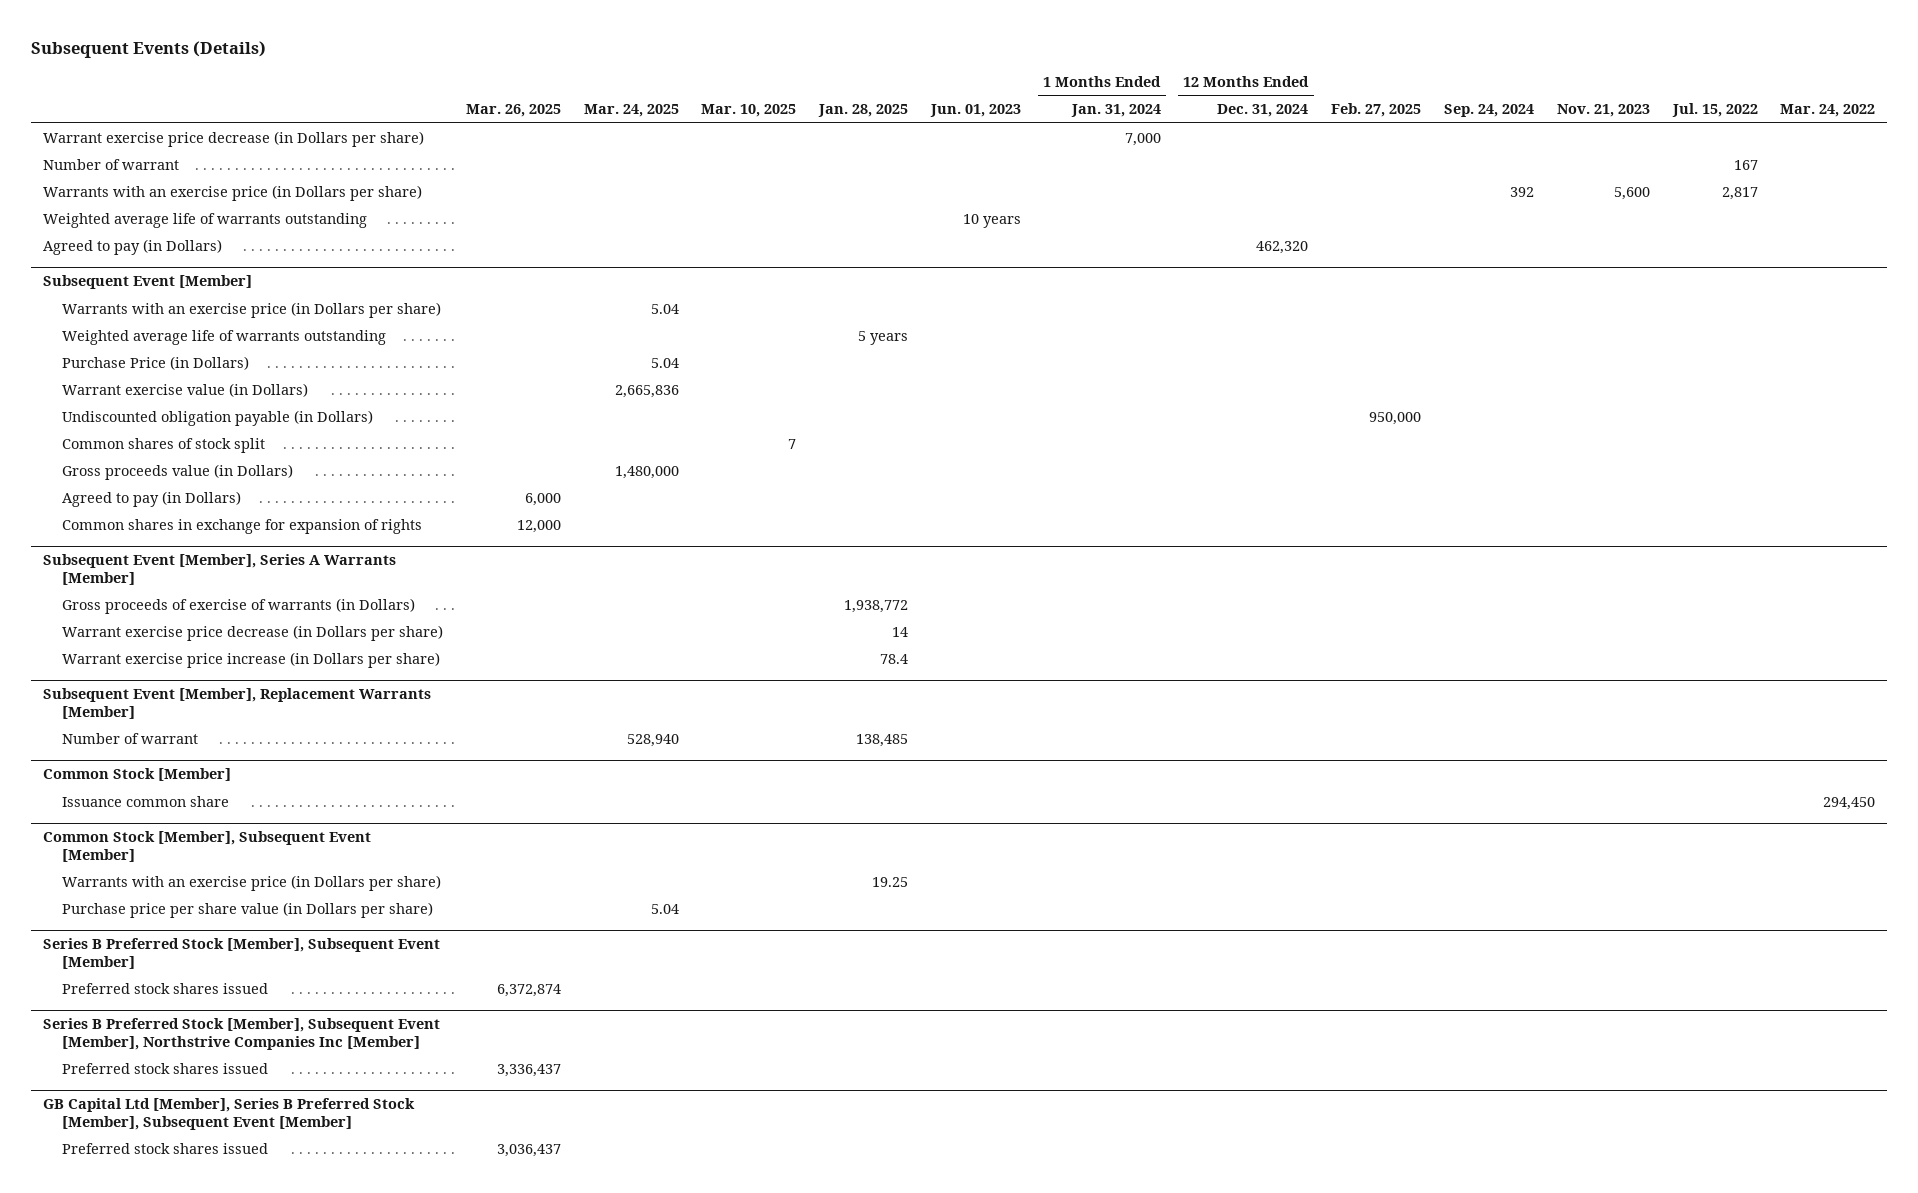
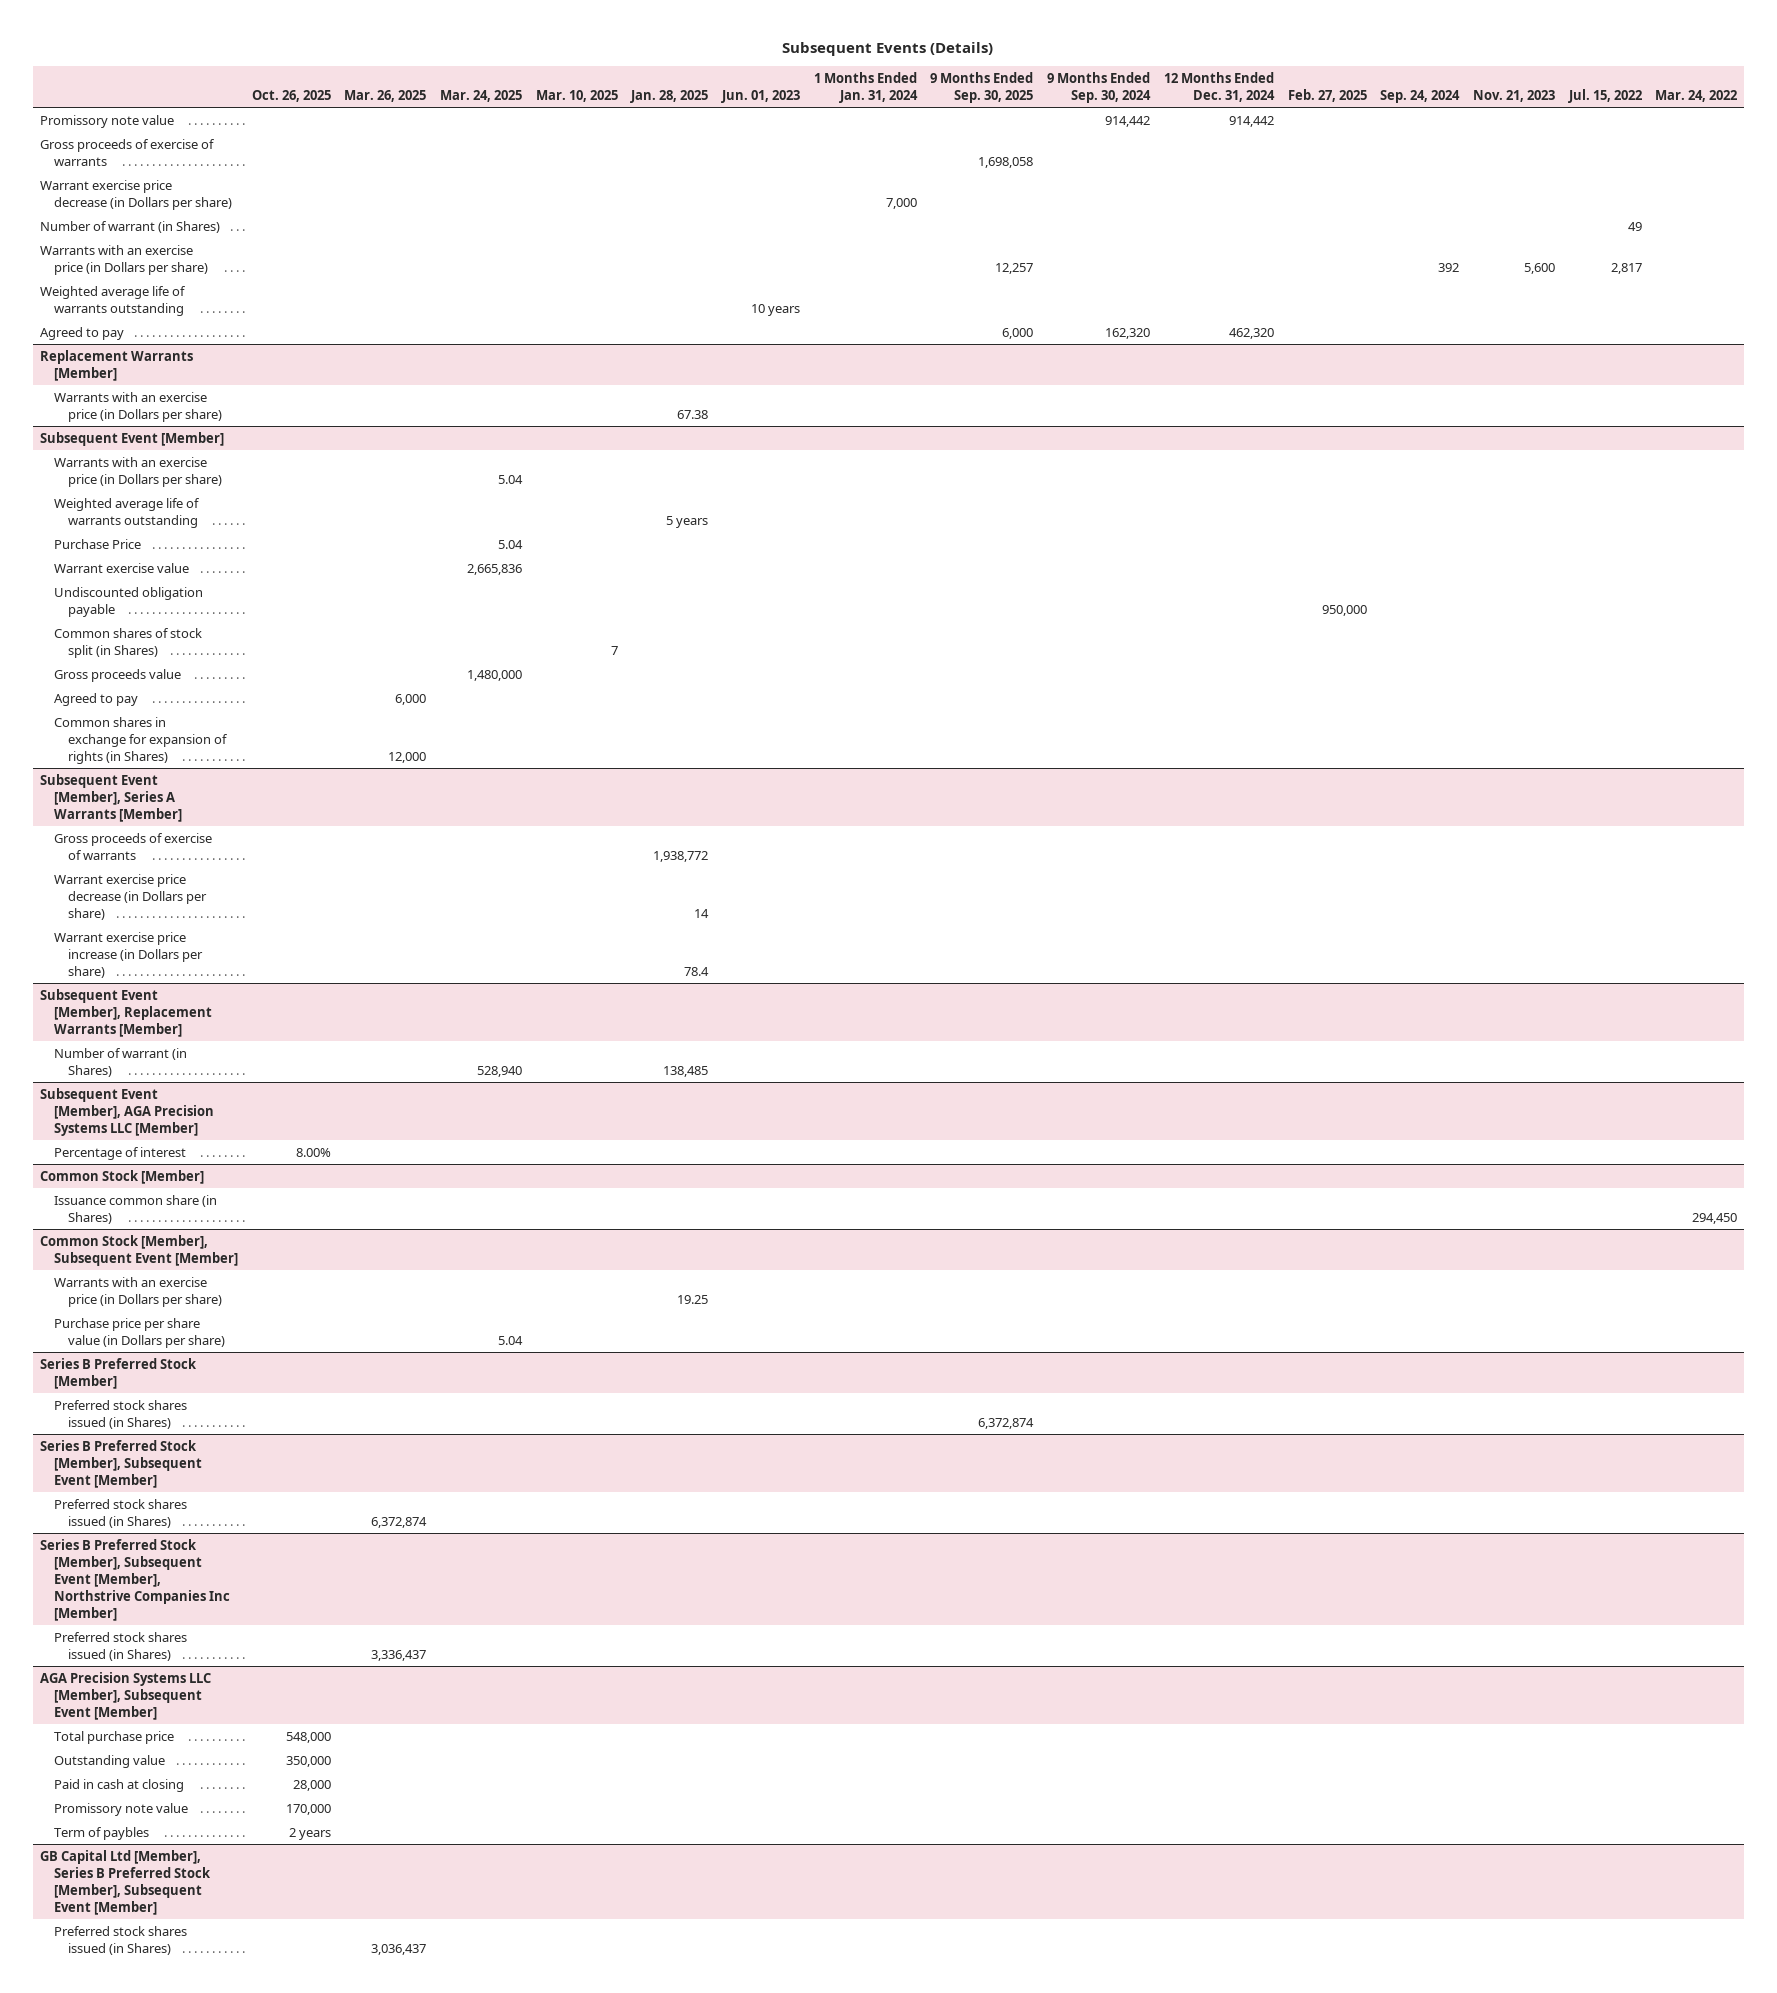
none -> [251,90,331,103] Oct. 26, 2025
none -> [930,71,1034,104] 9 Months Ended Sep. 30, 2025
none -> [1047,71,1152,104] 9 Months Ended Sep. 30, 2024
none -> [39,114,174,128] Promissory note value
none -> [39,138,215,166] Gross proceeds of exercise of warrants
[42,158,179,170] Number of warrant -> [39,220,220,233] Number of warrant (in Shares)
[1733,159,1758,170] 167 -> [1627,221,1642,231] 49
[42,238,222,255] Agreed to pay (in Dollars) -> [39,326,124,340] Agreed to pay
none -> [39,349,193,381] Replacement Warrants [Member]
none -> [53,391,223,422] Warrants with an exercise price (in Dollars per share)
[62,355,250,370] Purchase Price (in Dollars) -> [53,538,141,549] Purchase Price
[62,382,309,397] Warrant exercise value (in Dollars) -> [53,562,189,573] Warrant exercise value
[62,409,374,426] Undiscounted obligation payable (in Dollars) -> [53,586,203,617] Undiscounted obligation payable
[62,437,266,453] Common shares of stock split -> [53,627,202,658] Common shares of stock split (in Shares)
[62,463,294,480] Gross proceeds value (in Dollars) -> [53,668,181,682] Gross proceeds value
[62,490,242,507] Agreed to pay (in Dollars) -> [53,692,138,706] Agreed to pay
[62,518,423,534] Common shares in exchange for expansion of rights -> [53,716,229,764] Common shares in exchange for expansion of rights (in Shares)
[62,597,416,614] Gross proceeds of exercise of warrants (in Dollars) -> [53,832,212,860] Gross proceeds of exercise of warrants
[62,732,199,744] Number of warrant -> [53,1047,187,1077] Number of warrant (in Shares)
none -> [39,1087,214,1136] Subsequent Event [Member], AGA Precision Systems LLC [Member]
none -> [53,1146,186,1160] Percentage of interest
[62,795,230,807] Issuance common share -> [53,1194,217,1224] Issuance common share (in Shares)
none -> [39,1357,197,1389] Series B Preferred Stock [Member]
none -> [53,1399,187,1429] Preferred stock shares issued (in Shares)
[62,982,269,994] Preferred stock shares issued -> [53,1498,187,1528] Preferred stock shares issued (in Shares)
[62,1062,269,1074] Preferred stock shares issued -> [53,1631,187,1661] Preferred stock shares issued (in Shares)
none -> [39,1671,211,1720] AGA Precision Systems LLC [Member], Subsequent Event [Member]
none -> [53,1730,174,1744] Total purchase price
none -> [53,1754,165,1768] Outstanding value
none -> [53,1778,184,1792] Paid in cash at closing
none -> [53,1802,188,1816] Promissory note value
none -> [53,1826,149,1840] Term of paybles
[62,1142,269,1154] Preferred stock shares issued -> [53,1925,187,1955] Preferred stock shares issued (in Shares)

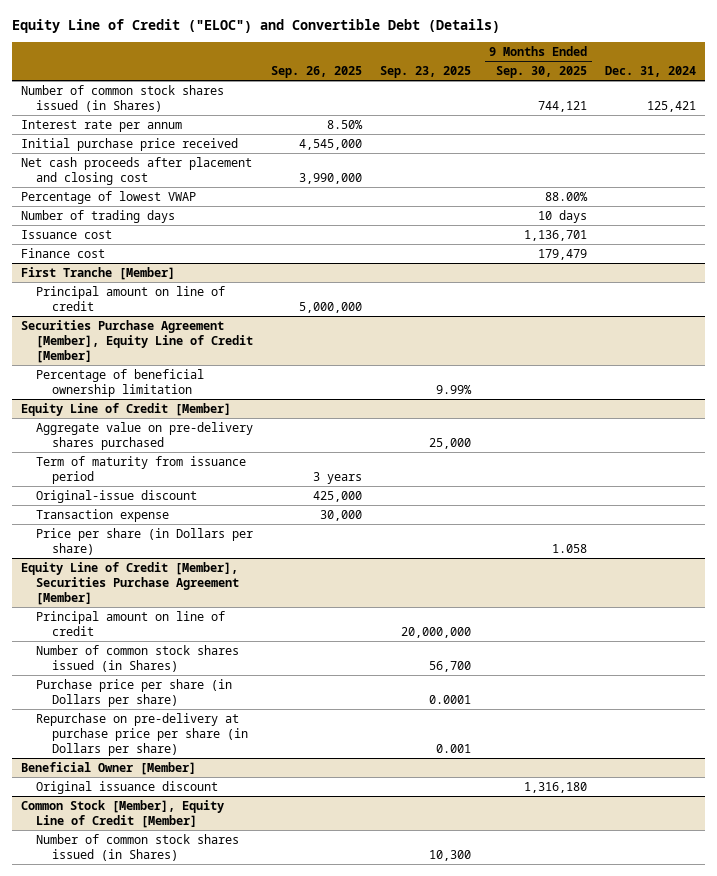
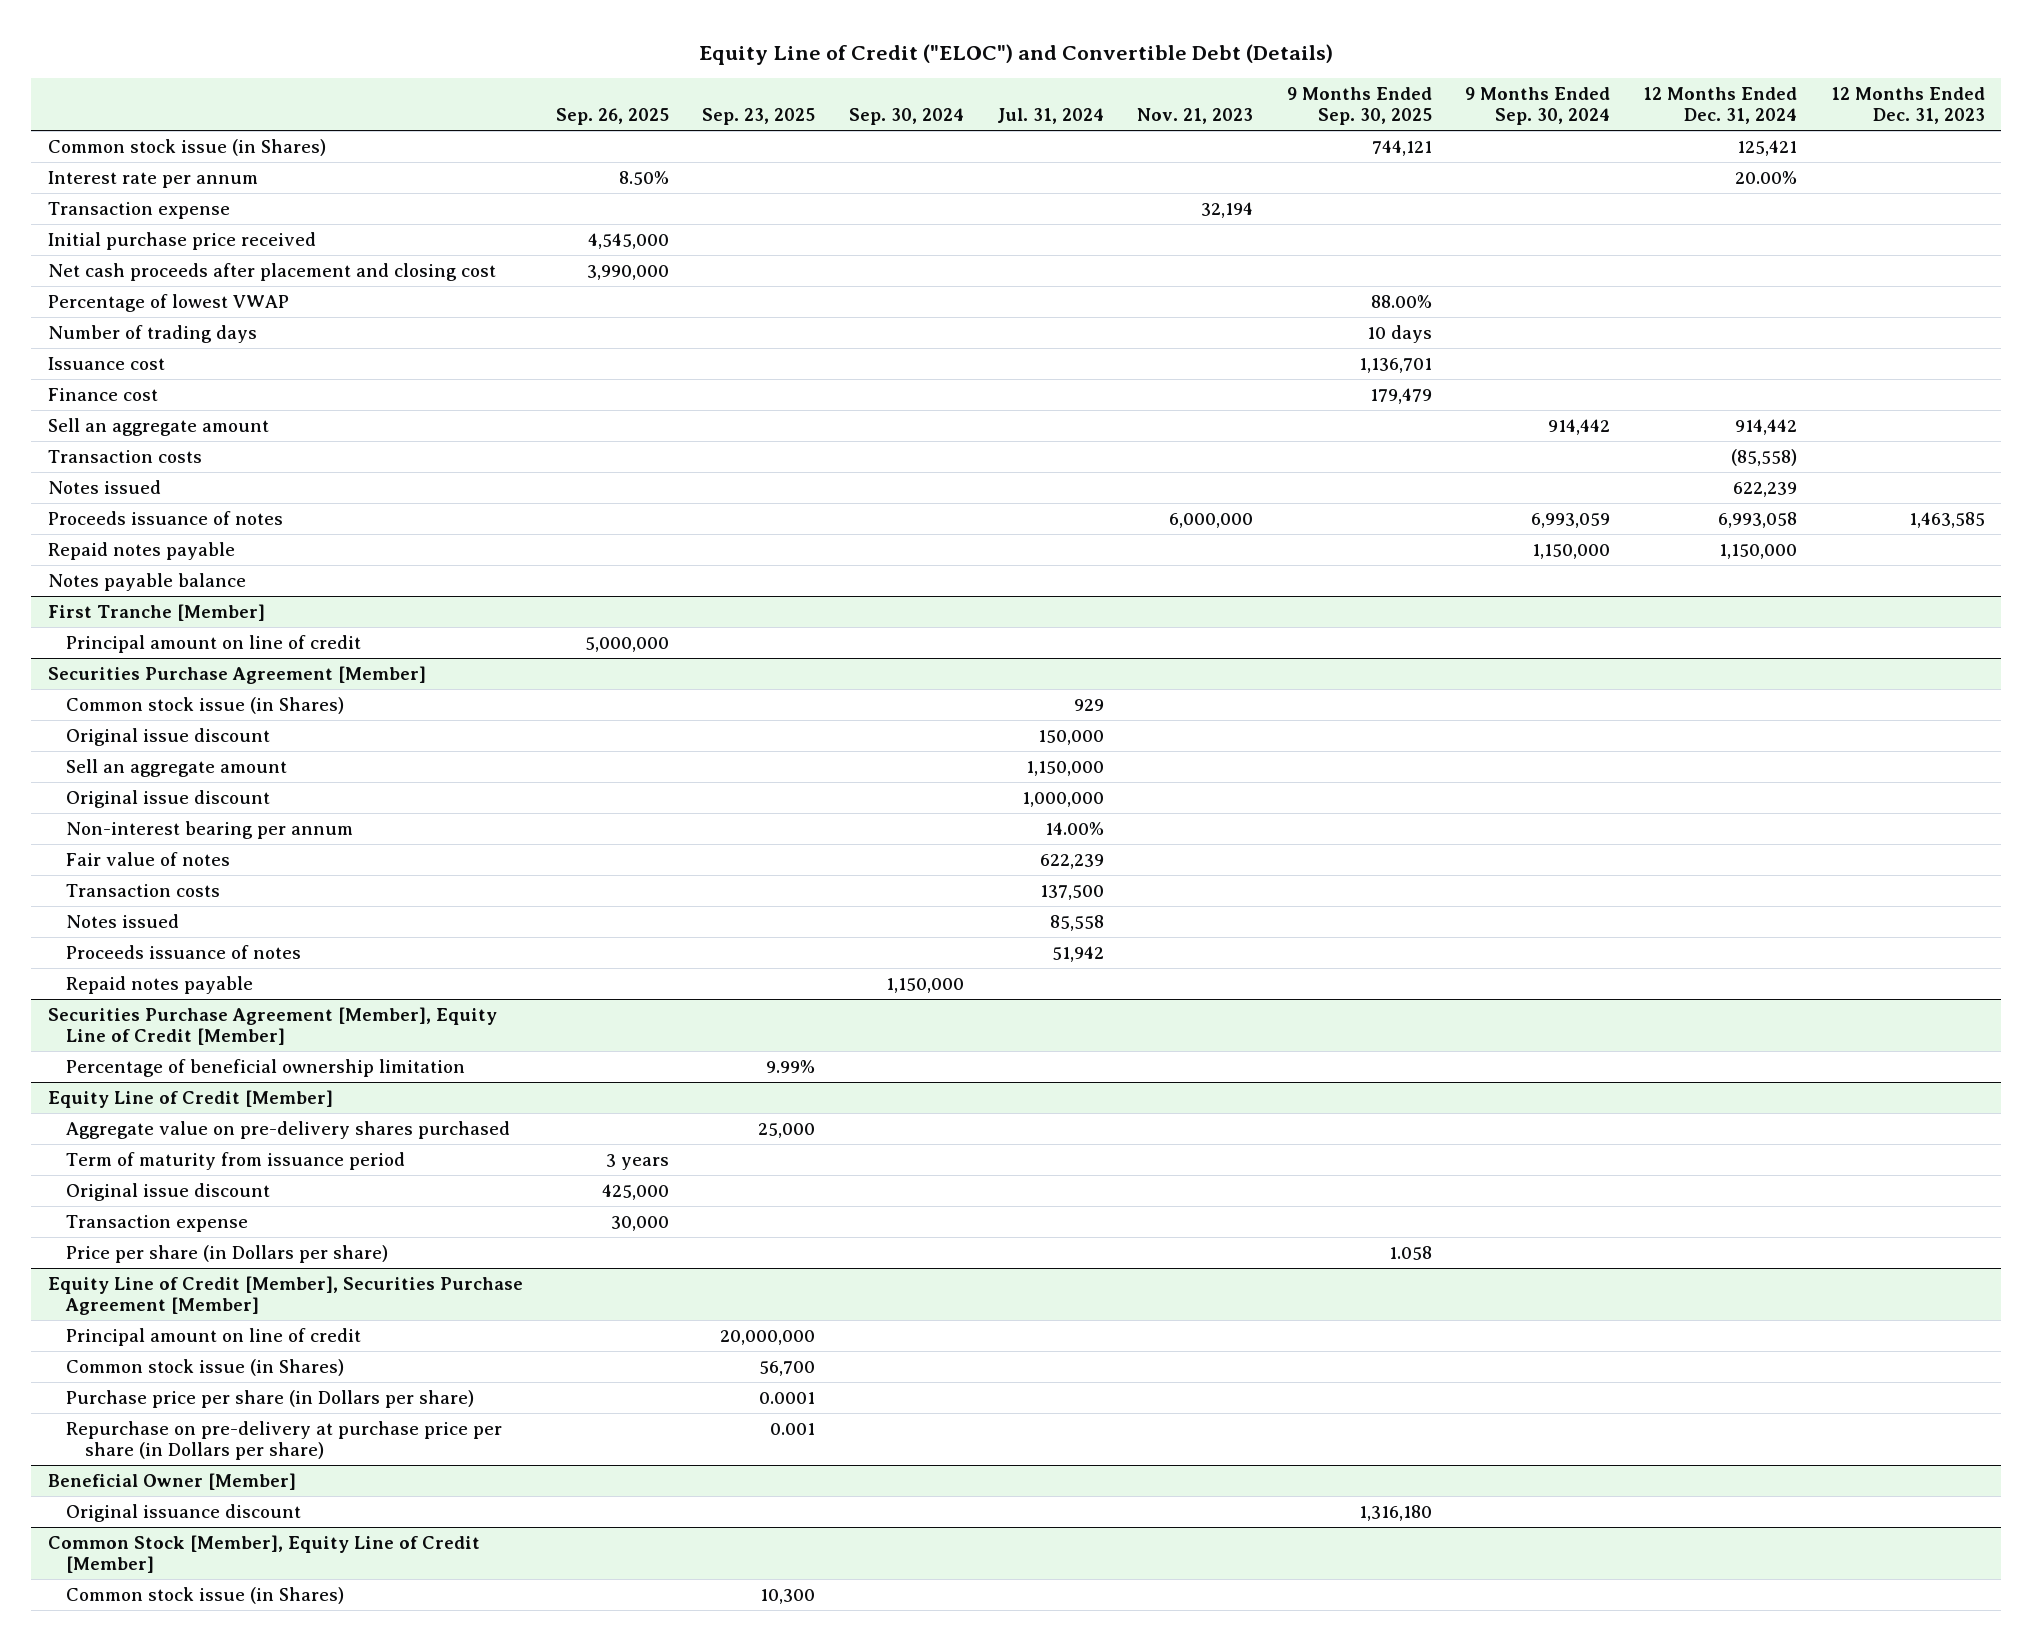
[605,66,697,78] Dec. 31, 2024 -> none
none -> [848,108,964,126] Sep. 30, 2024
none -> [997,108,1105,125] Jul. 31, 2024
none -> [1137,108,1254,125] Nov. 21, 2023
none -> [1465,86,1611,126] 9 Months Ended Sep. 30, 2024
none -> [1643,86,1798,125] 12 Months Ended Dec. 31, 2024
none -> [1830,86,1985,125] 12 Months Ended Dec. 31, 2023
[20,84,224,112] Number of common stock shares issued (in Shares) -> [47,138,326,156] Common stock issue (in Shares)
none -> [47,201,230,219] Transaction expense
none -> [47,417,269,436] Sell an aggregate amount
none -> [47,449,202,463] Transaction costs
none -> [47,479,161,494] Notes issued
none -> [47,510,283,525] Proceeds issuance of notes
none -> [47,541,235,560] Repaid notes payable
none -> [47,572,246,591] Notes payable balance
none -> [47,665,426,684] Securities Purchase Agreement [Member]
none -> [66,696,345,714] Common stock issue (in Shares)
none -> [66,727,271,746] Original issue discount
none -> [66,758,288,777] Sell an aggregate amount
none -> [66,789,271,808] Original issue discount
none -> [66,820,354,839] Non-interest bearing per annum
none -> [66,851,231,866] Fair value of notes
none -> [66,883,221,897] Transaction costs
none -> [66,913,180,928] Notes issued
none -> [66,944,302,959] Proceeds issuance of notes
none -> [66,975,254,994] Repaid notes payable
[36,489,198,503] Original-issue discount -> [66,1182,271,1201] Original issue discount
[36,644,240,672] Number of common stock shares issued (in Shares) -> [66,1358,345,1376] Common stock issue (in Shares)
[36,833,240,861] Number of common stock shares issued (in Shares) -> [66,1586,345,1604] Common stock issue (in Shares)

